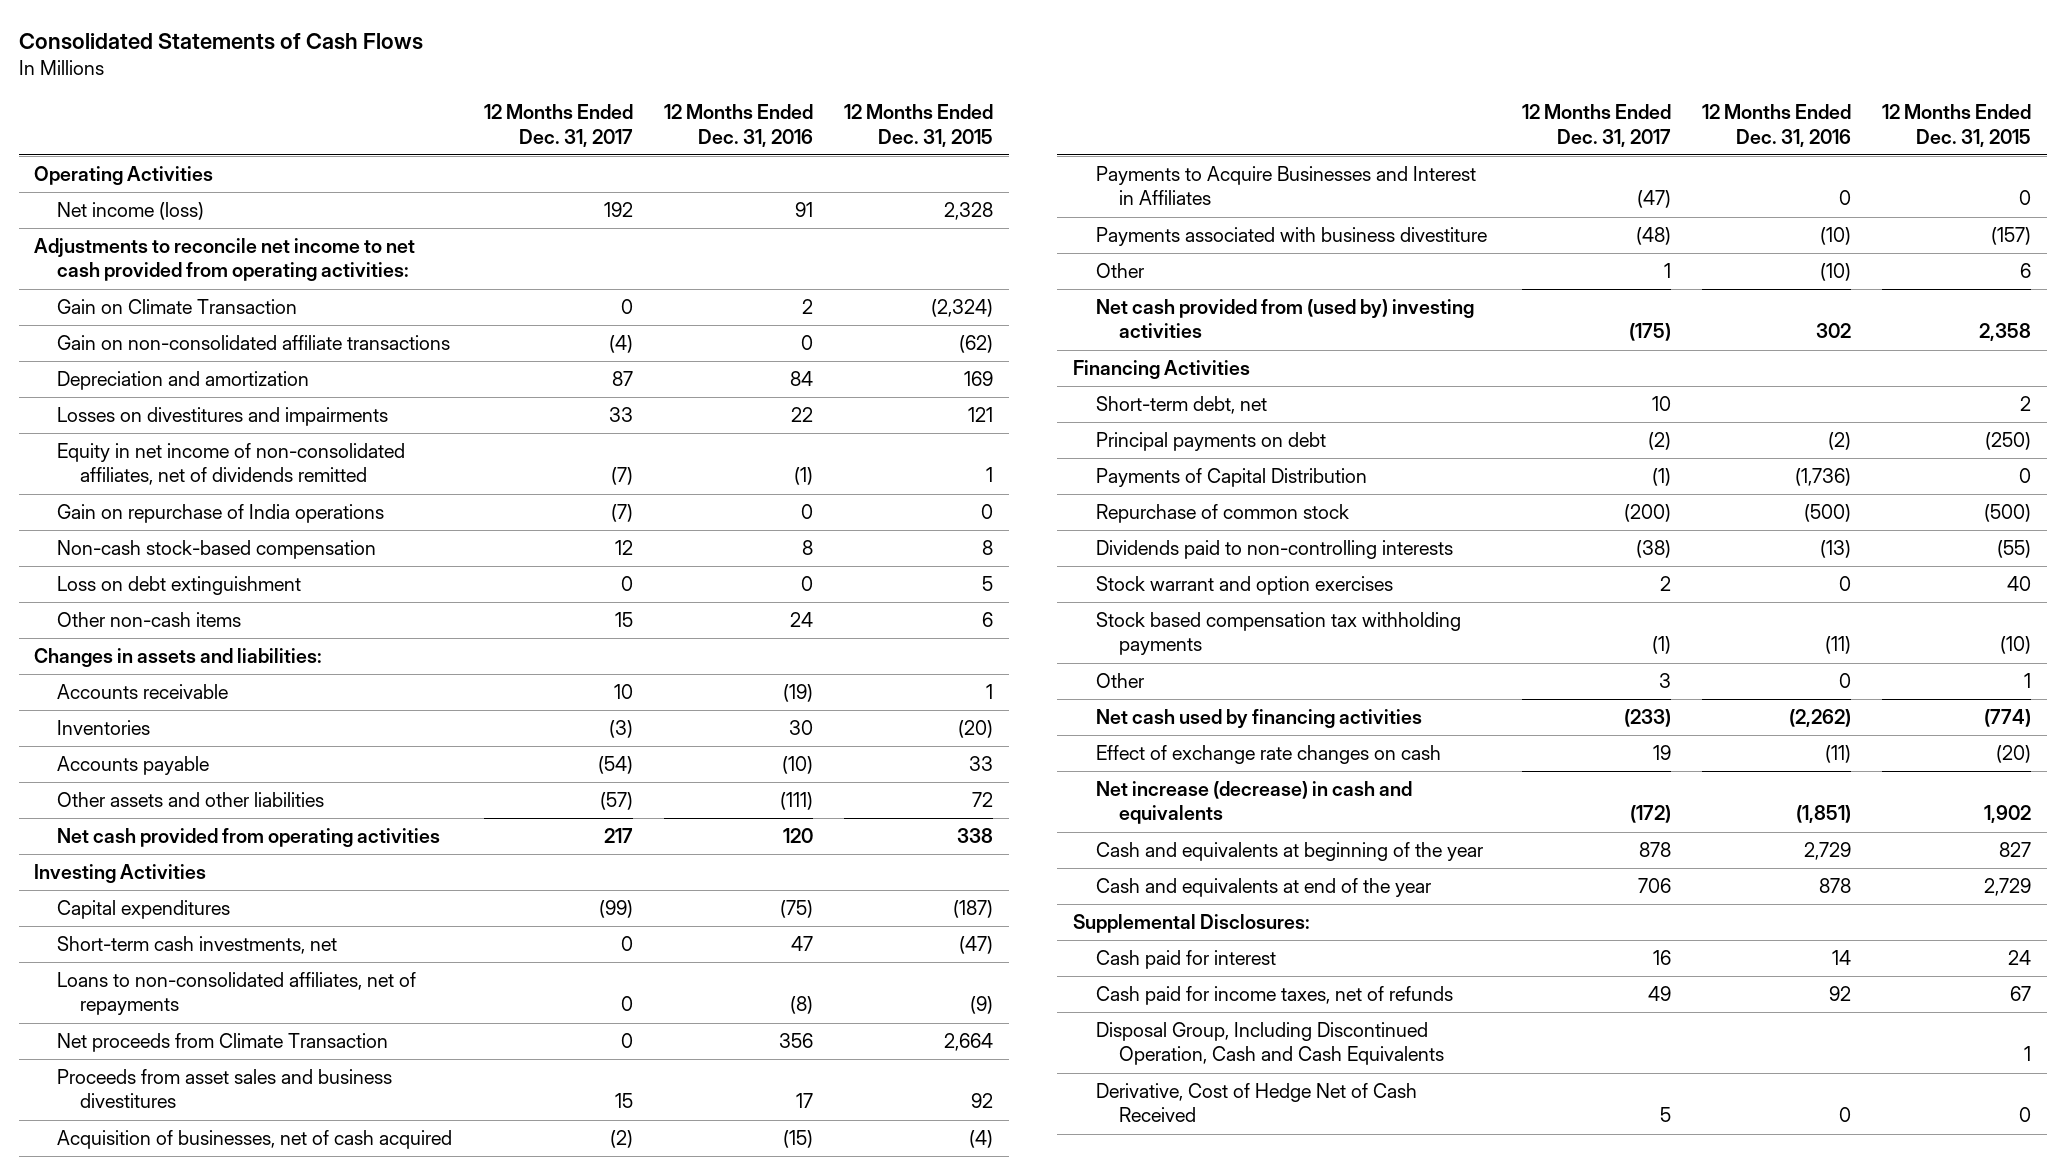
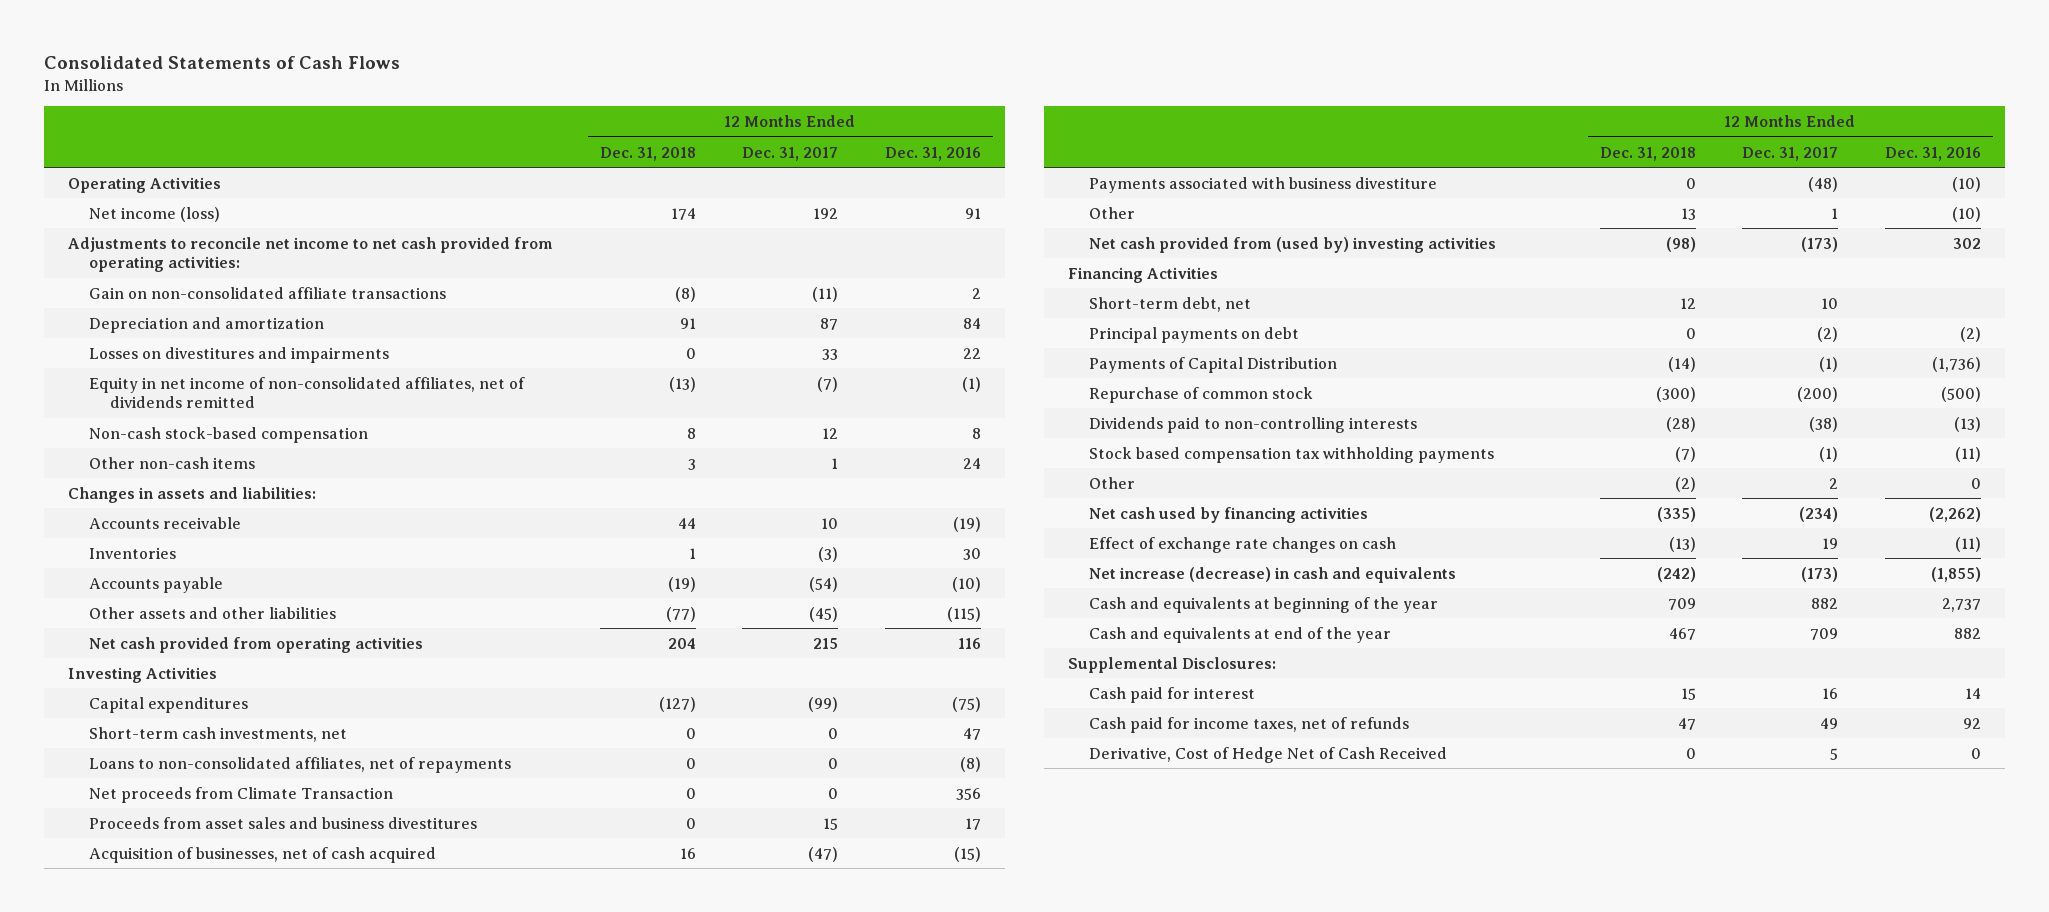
[844,104,994,147] 12 Months Ended Dec. 31, 2015 -> none
none -> [599,146,696,161] Dec. 31, 2018
[57,299,298,315] Gain on Climate Transaction -> none
[608,335,633,354] (4) -> [812,286,839,302] (11)
[800,335,813,351] 0 -> [972,287,982,299] 2
[57,504,385,524] Gain on repurchase of India operations -> none
[57,576,302,596] Loss on debt extinguishment -> none
[614,612,633,628] 15 -> [831,457,839,469] 1
[599,792,633,811] (57) -> [809,606,839,622] (45)
[779,792,813,811] (111) -> [947,606,982,622] (115)
[603,828,633,844] 217 -> [813,637,839,649] 215
[782,828,813,844] 120 -> [958,637,982,649] 116
[1095,166,1476,206] Payments to Acquire Businesses and Interest in Affiliates -> none
[609,1130,633,1149] (2) -> [808,846,839,862] (47)
[1628,323,1671,342] (175) -> [1801,236,1839,252] (173)
[1095,576,1393,596] Stock warrant and option exercises -> none
[1658,673,1671,689] 3 -> [1829,477,1839,489] 2
[1623,709,1671,728] (233) -> [1799,506,1839,522] (234)
[1629,805,1671,824] (172) -> [1801,566,1839,582] (173)
[1796,805,1852,824] (1,851) -> [1931,566,1982,582] (1,855)
[1638,842,1671,858] 878 -> [1811,597,1839,609] 882
[1804,842,1852,861] 2,729 -> [1942,597,1982,612] 2,737
[1637,878,1671,894] 706 -> [1810,627,1839,640] 709
[1819,878,1852,894] 878 -> [1954,627,1982,639] 882
[1095,1022,1444,1066] Disposal Group, Including Discontinued Operation, Cash and Cash Equivalents -> none

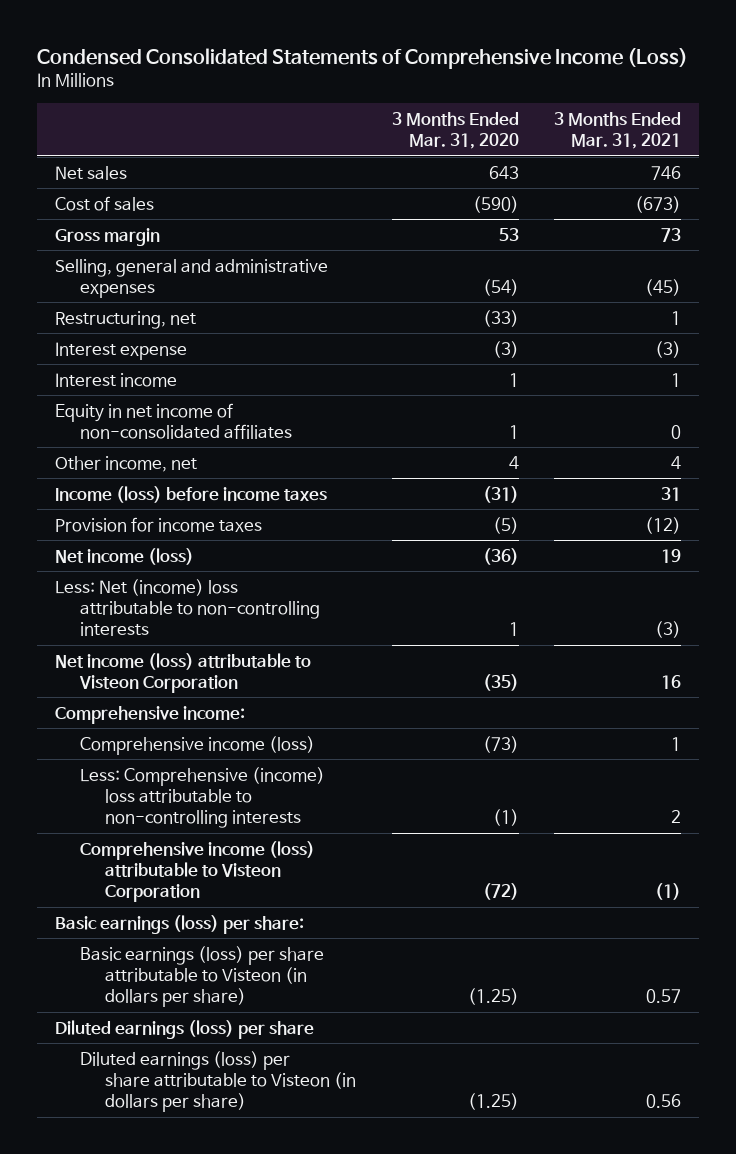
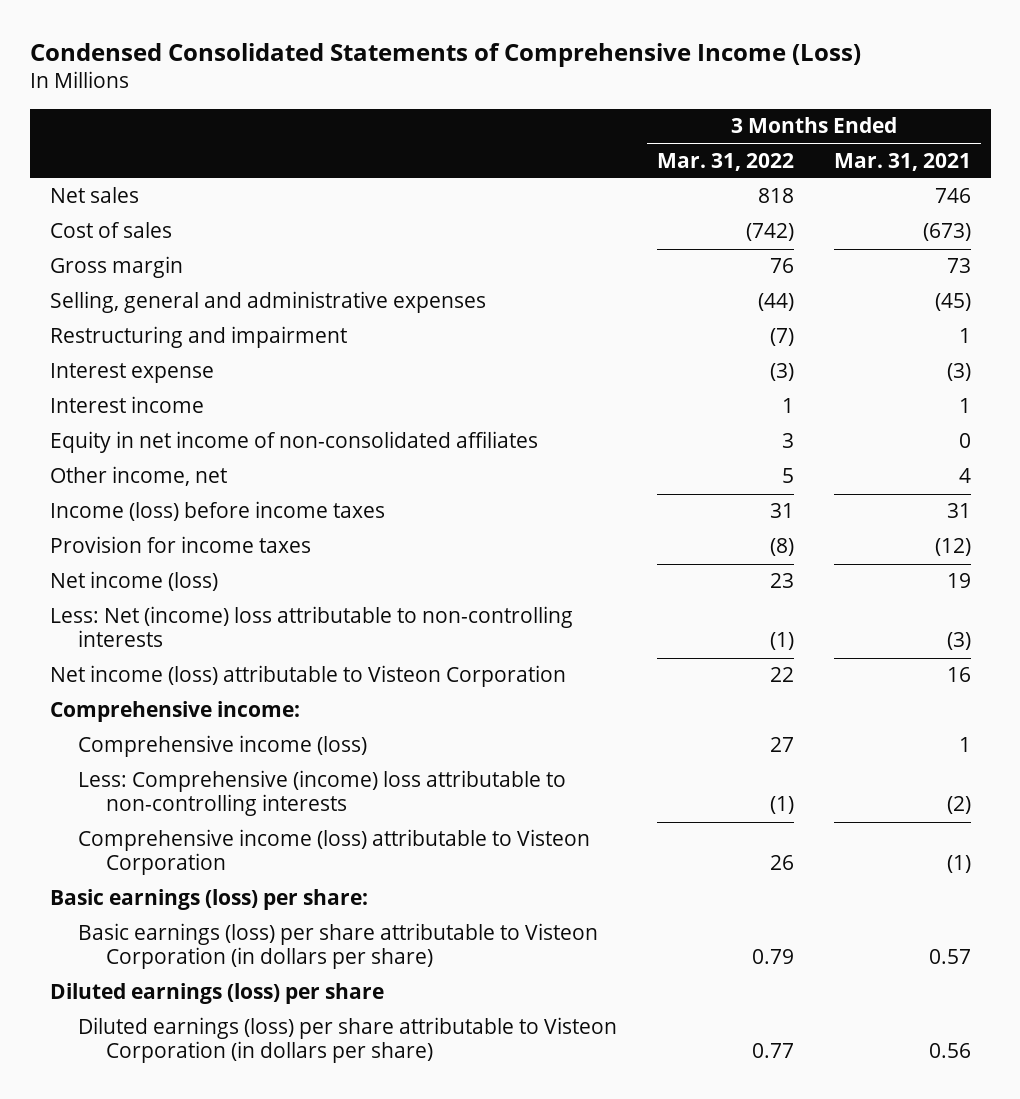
[391,111,519,150] 3 Months Ended Mar. 31, 2020 -> none
none -> [656,152,794,171] Mar. 31, 2022
[55,310,197,329] Restructuring, net -> [49,326,347,349] Restructuring and impairment
[671,810,682,824] 2 -> [946,796,971,815] (2)
[80,945,325,1008] Basic earnings (loss) per share attributable to Visteon (in dollars per share) -> [77,923,598,970] Basic earnings (loss) per share attributable to Visteon Corporation (in dollars per share)
[80,1050,357,1113] Diluted earnings (loss) per share attributable to Visteon (in dollars per share) -> [77,1017,617,1064] Diluted earnings (loss) per share attributable to Visteon Corporation (in dollars per share)

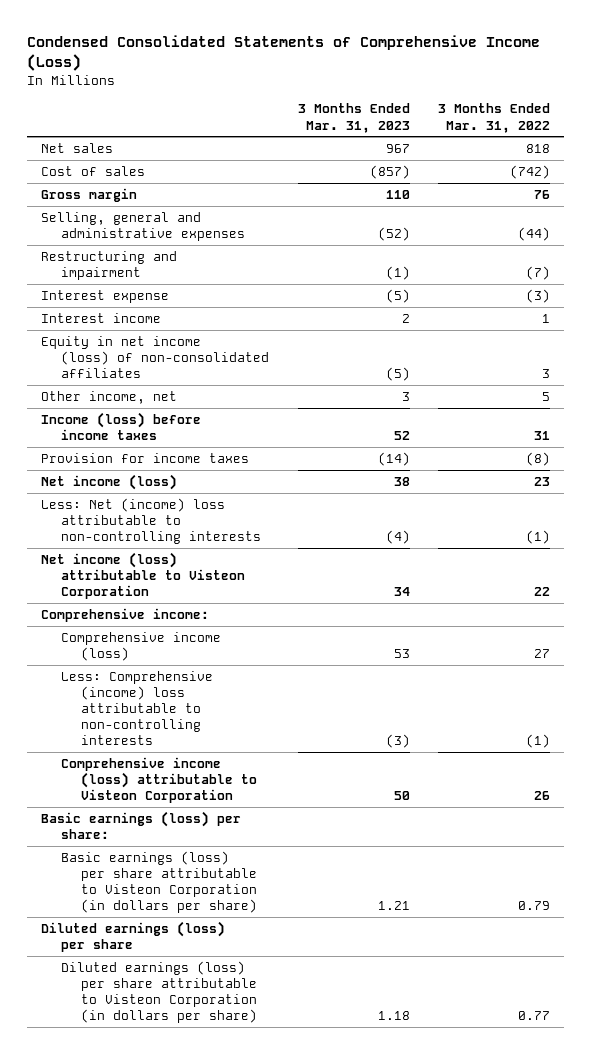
[833,152,971,171] Mar. 31, 2021 -> none
none -> [297,103,410,133] 3 Months Ended Mar. 31, 2023
[49,431,538,454] Equity in net income of non-consolidated affiliates -> [41,335,270,378] Equity in net income (loss) of non-consolidated affiliates

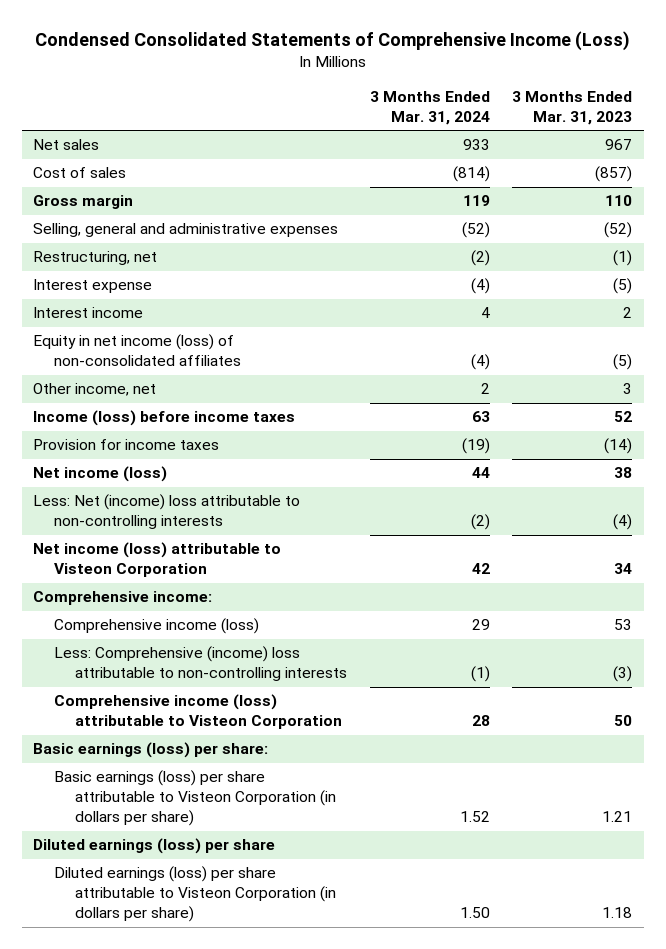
[438,103,551,133] 3 Months Ended Mar. 31, 2022 -> none
none -> [369,91,490,126] 3 Months Ended Mar. 31, 2024
[41,250,178,280] Restructuring and impairment -> [33,251,158,266] Restructuring, net

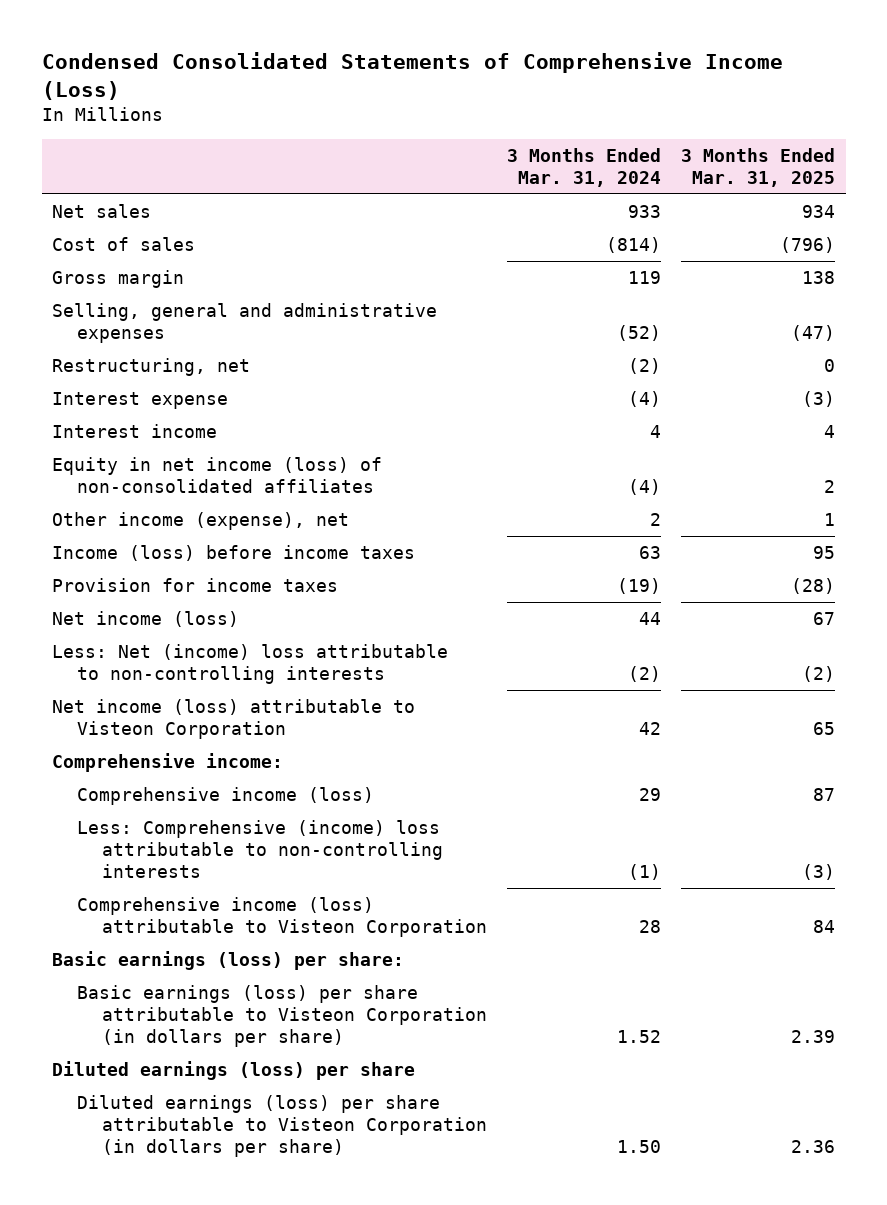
[512,91,633,126] 3 Months Ended Mar. 31, 2023 -> none
none -> [681,147,836,187] 3 Months Ended Mar. 31, 2025
[33,383,157,397] Other income, net -> [52,511,350,530] Other income (expense), net

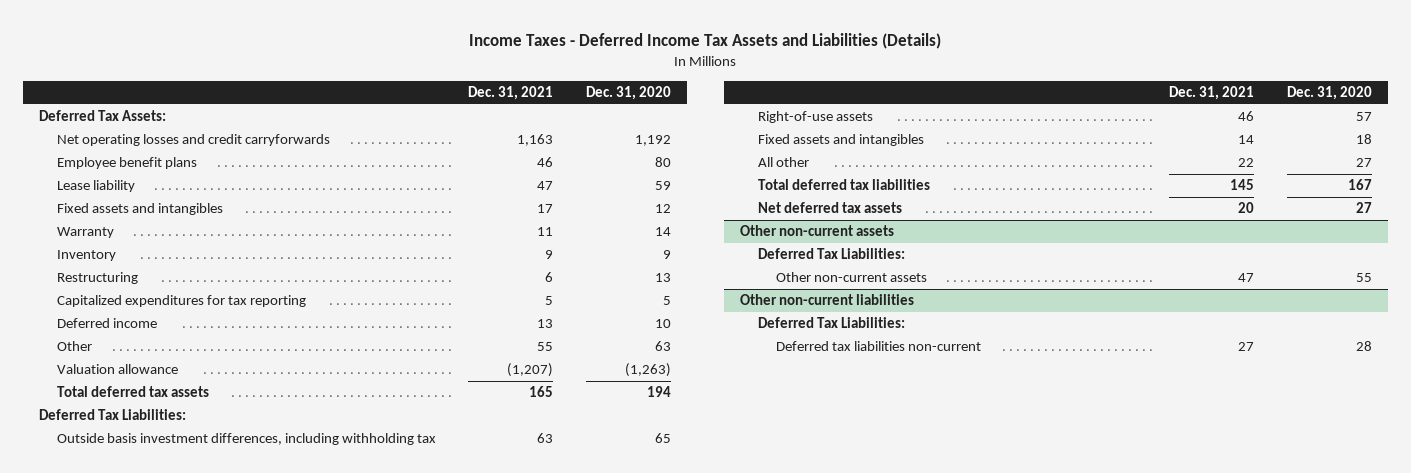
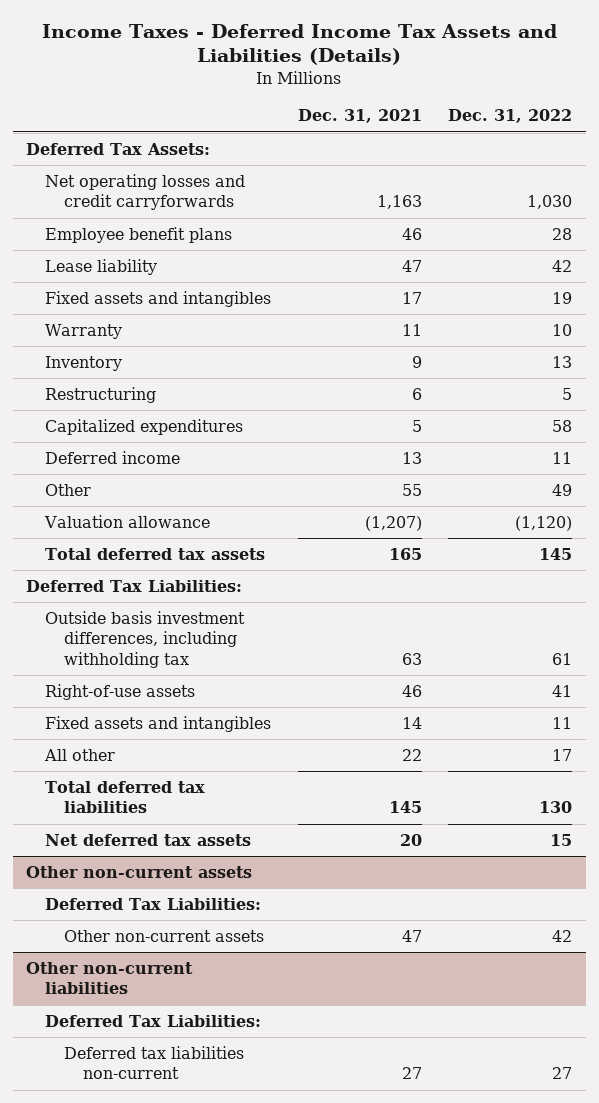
[585,86,671,101] Dec. 31, 2020 -> none
none -> [448,109,573,124] Dec. 31, 2022
[56,295,306,308] Capitalized expenditures for tax reporting -> [45,418,244,435] Capitalized expenditures

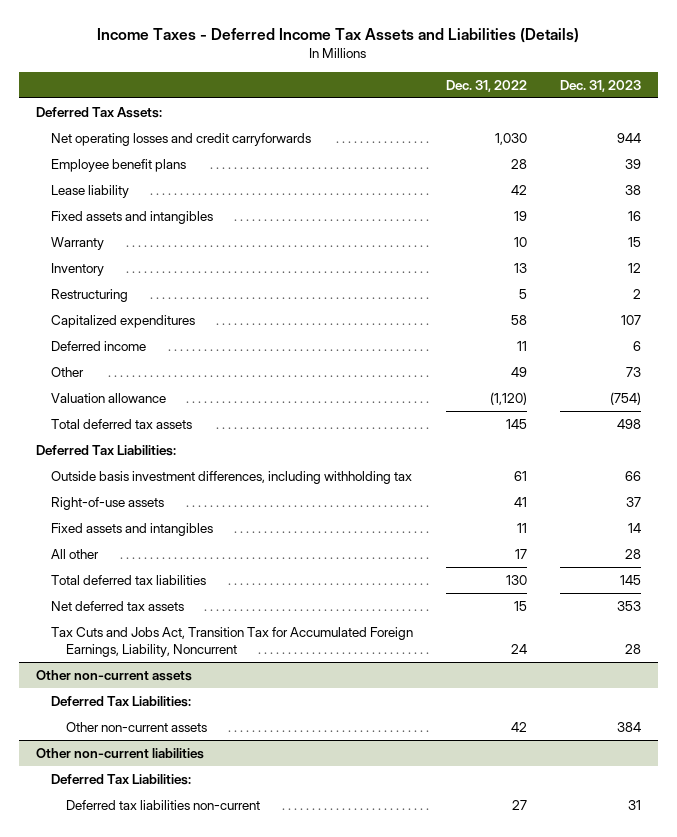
[297,109,422,124] Dec. 31, 2021 -> none
none -> [560,79,642,92] Dec. 31, 2023
none -> [50,627,413,658] Tax Cuts and Jobs Act, Transition Tax for Accumulated Foreign Earnings, Liability, Noncurrent

